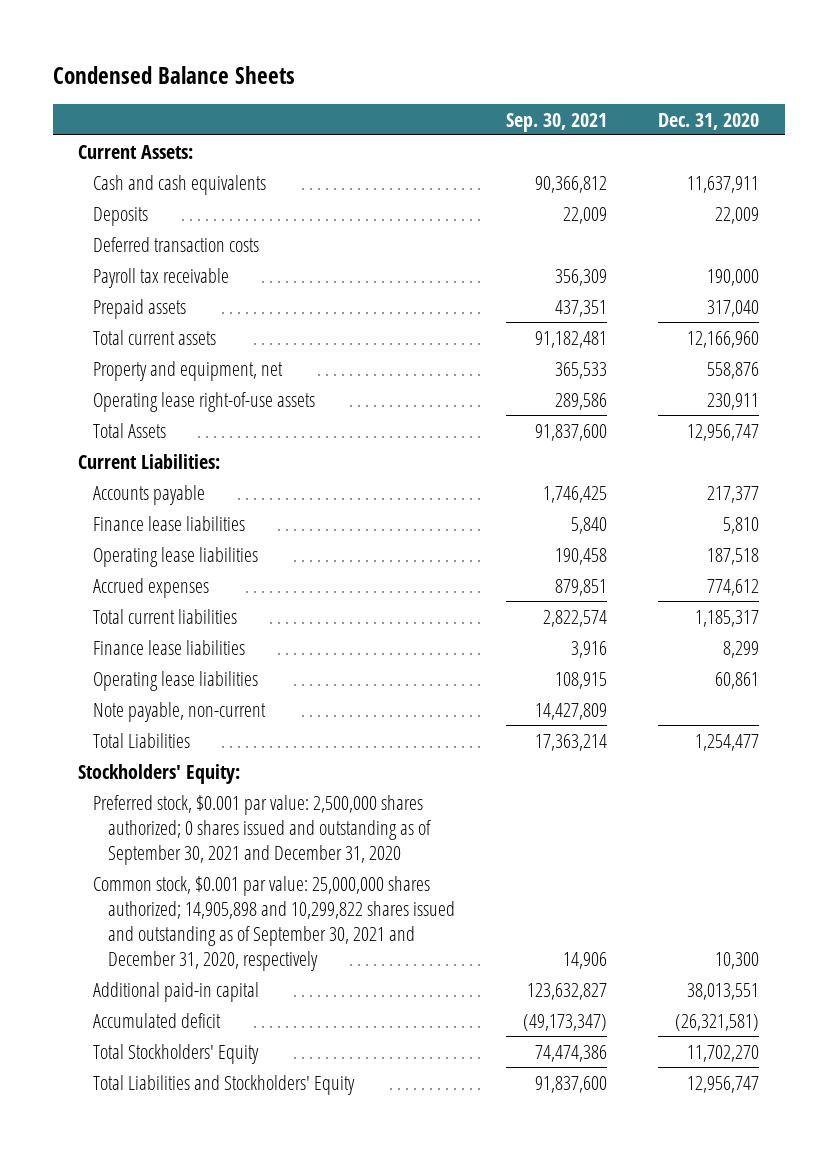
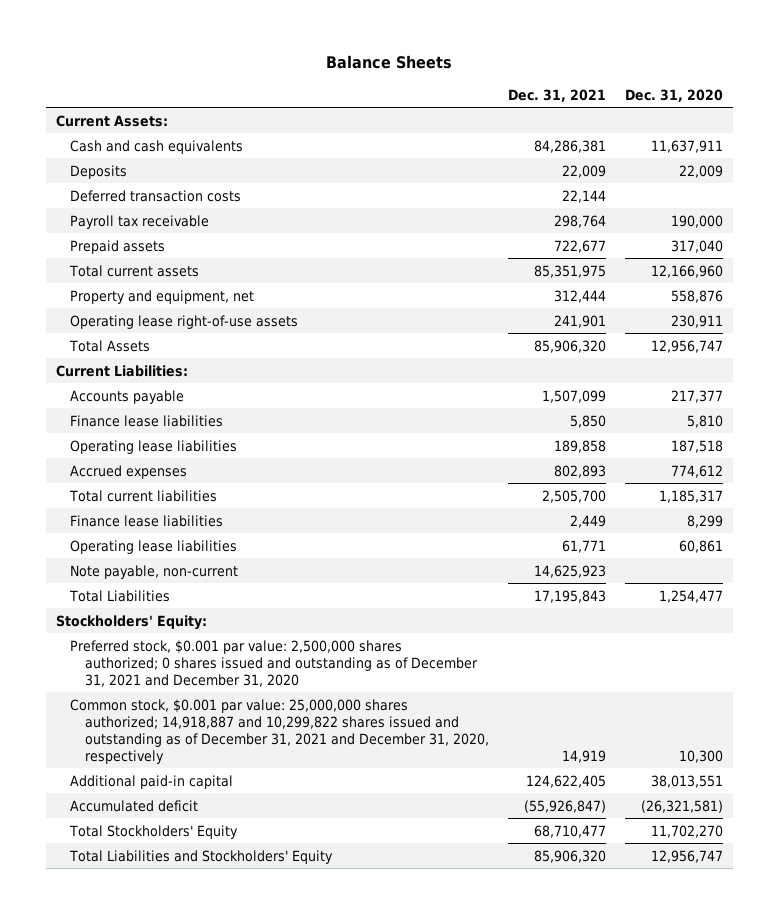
[52,65,295,84] Condensed Balance Sheets -> [326,54,453,69] Balance Sheets
[506,112,608,132] Sep. 30, 2021 -> none
none -> [508,88,607,102] Dec. 31, 2021
[93,794,432,866] Preferred stock, $0.001 par value: 2,500,000 shares authorized; 0 shares issued and outstanding as of September 30, 2021 and December 31, 2020 -> [70,639,479,687] Preferred stock, $0.001 par value: 2,500,000 shares authorized; 0 shares issued and outstanding as of December 31, 2021 and December 31, 2020
[93,875,456,972] Common stock, $0.001 par value: 25,000,000 shares authorized; 14,905,898 and 10,299,822 shares issued and outstanding as of September 30, 2021 and December 31, 2020, respectively -> [70,698,490,764] Common stock, $0.001 par value: 25,000,000 shares authorized; 14,918,887 and 10,299,822 shares issued and outstanding as of December 31, 2021 and December 31, 2020, respectively

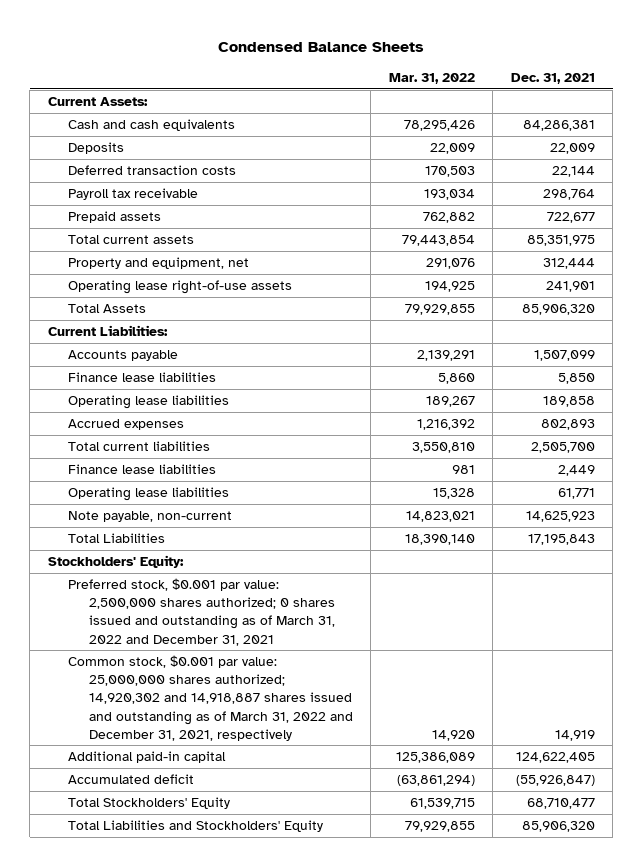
[326,54,453,69] Balance Sheets -> [218,41,425,52] Condensed Balance Sheets
[625,88,724,102] Dec. 31, 2020 -> none
none -> [388,72,475,84] Mar. 31, 2022
[70,639,479,687] Preferred stock, $0.001 par value: 2,500,000 shares authorized; 0 shares issued and outstanding as of December 31, 2021 and December 31, 2020 -> [68,578,335,646] Preferred stock, $0.001 par value: 2,500,000 shares authorized; 0 shares issued and outstanding as of March 31, 2022 and December 31, 2021
[70,698,490,764] Common stock, $0.001 par value: 25,000,000 shares authorized; 14,918,887 and 10,299,822 shares issued and outstanding as of December 31, 2021 and December 31, 2020, respectively -> [68,655,353,741] Common stock, $0.001 par value: 25,000,000 shares authorized; 14,920,302 and 14,918,887 shares issued and outstanding as of March 31, 2022 and December 31, 2021, respectively

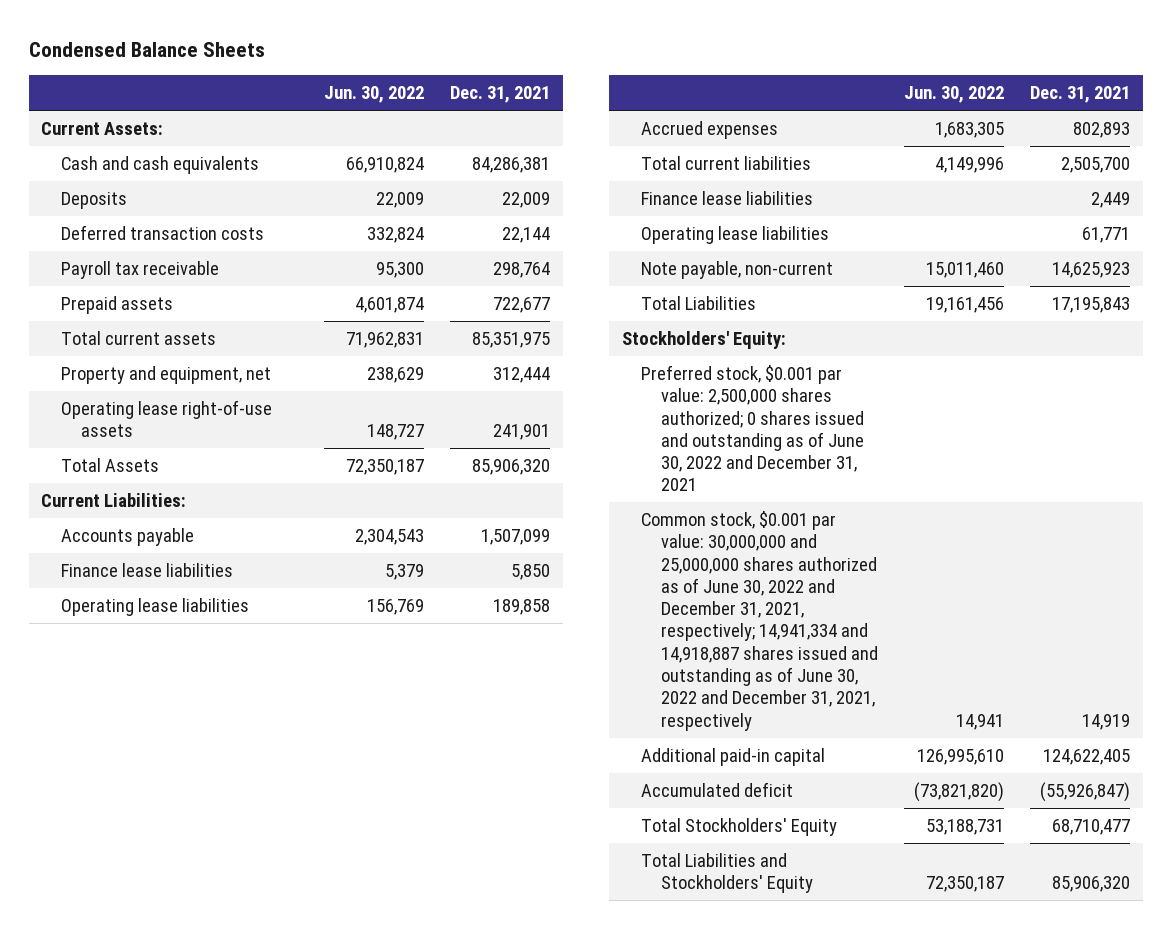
[388,72,475,84] Mar. 31, 2022 -> none
none -> [323,86,424,104] Jun. 30, 2022
[68,578,335,646] Preferred stock, $0.001 par value: 2,500,000 shares authorized; 0 shares issued and outstanding as of March 31, 2022 and December 31, 2021 -> [641,364,864,492] Preferred stock, $0.001 par value: 2,500,000 shares authorized; 0 shares issued and outstanding as of June 30, 2022 and December 31, 2021
[68,655,353,741] Common stock, $0.001 par value: 25,000,000 shares authorized; 14,920,302 and 14,918,887 shares issued and outstanding as of March 31, 2022 and December 31, 2021, respectively -> [641,510,878,731] Common stock, $0.001 par value: 30,000,000 and 25,000,000 shares authorized as of June 30, 2022 and December 31, 2021, respectively; 14,941,334 and 14,918,887 shares issued and outstanding as of June 30, 2022 and December 31, 2021, respectively

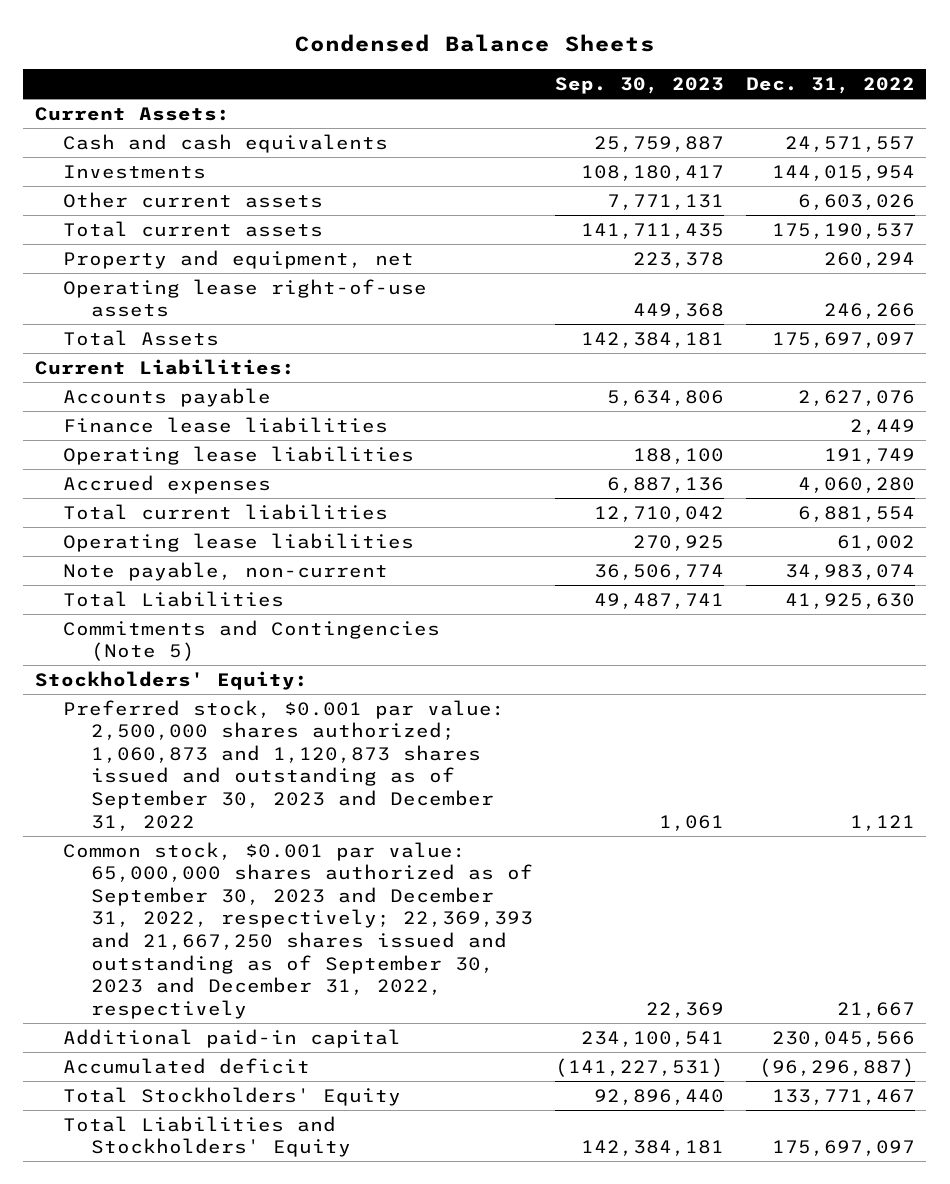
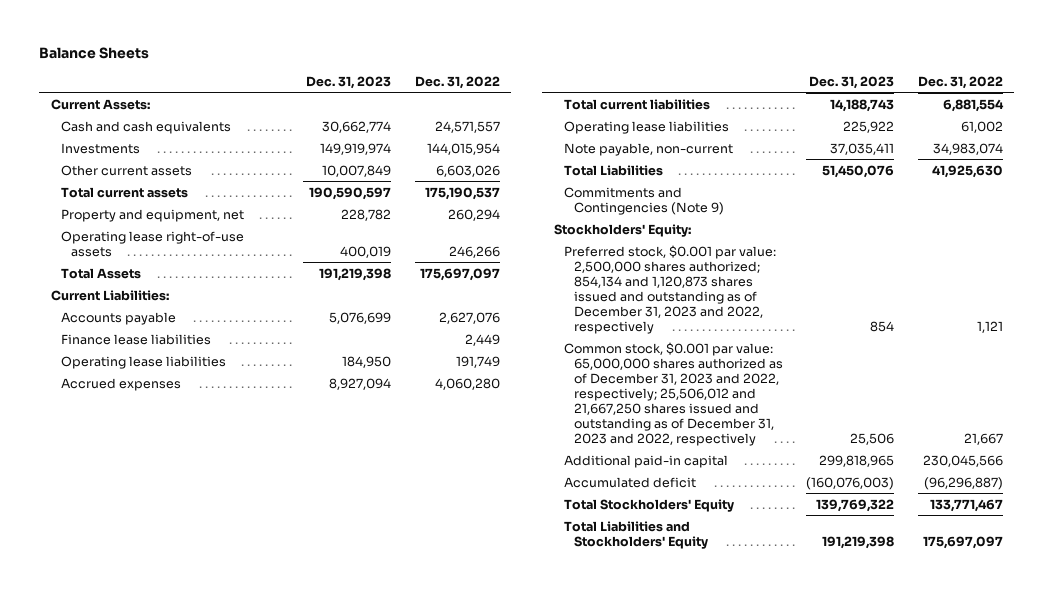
[294,34,655,53] Condensed Balance Sheets -> [39,47,150,60] Balance Sheets
[554,77,724,95] Sep. 30, 2023 -> none
none -> [306,75,392,89] Dec. 31, 2023
[62,619,440,662] Commitments and Contingencies (Note 5) -> [563,186,725,215] Commitments and Contingencies (Note 9)
[62,699,505,831] Preferred stock, $0.001 par value: 2,500,000 shares authorized; 1,060,873 and 1,120,873 shares issued and outstanding as of September 30, 2023 and December 31, 2022 -> [563,244,776,334] Preferred stock, $0.001 par value: 2,500,000 shares authorized; 854,134 and 1,120,873 shares issued and outstanding as of December 31, 2023 and 2022, respectively
[62,841,533,1019] Common stock, $0.001 par value: 65,000,000 shares authorized as of September 30, 2023 and December 31, 2022, respectively; 22,369,393 and 21,667,250 shares issued and outstanding as of September 30, 2023 and December 31, 2022, respectively -> [563,341,784,446] Common stock, $0.001 par value: 65,000,000 shares authorized as of December 31, 2023 and 2022, respectively; 25,506,012 and 21,667,250 shares issued and outstanding as of December 31, 2023 and 2022, respectively

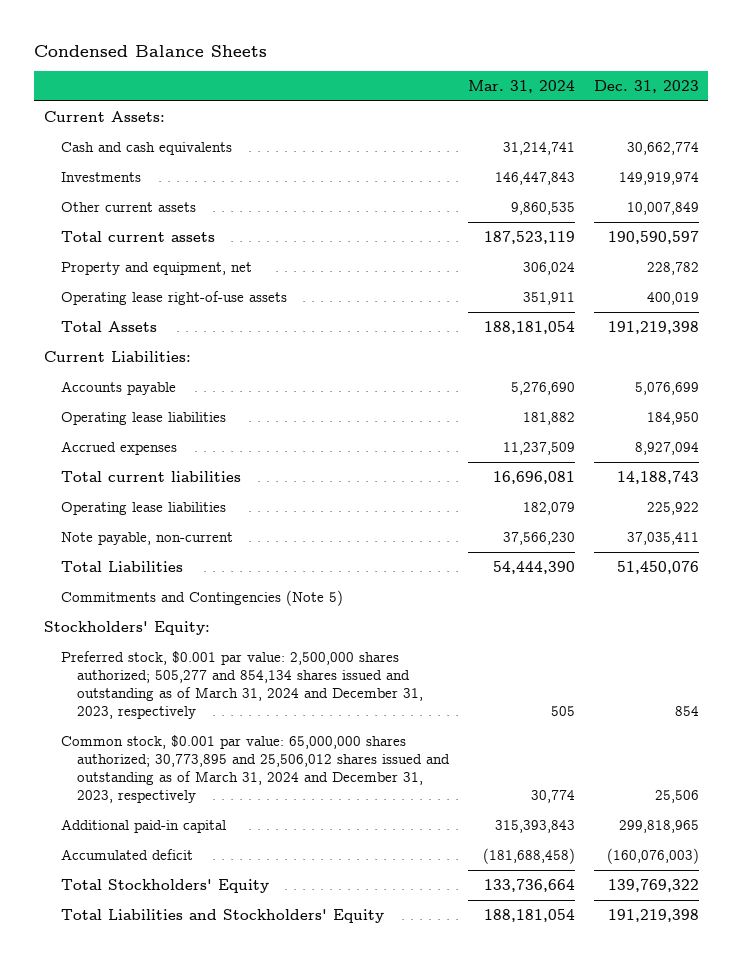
[39,47,150,60] Balance Sheets -> [34,44,268,57] Condensed Balance Sheets
[414,75,500,89] Dec. 31, 2022 -> none
none -> [468,80,576,94] Mar. 31, 2024
[60,333,211,345] Finance lease liabilities -> none
[563,186,725,215] Commitments and Contingencies (Note 9) -> [60,589,343,606] Commitments and Contingencies (Note 5)
[563,244,776,334] Preferred stock, $0.001 par value: 2,500,000 shares authorized; 854,134 and 1,120,873 shares issued and outstanding as of December 31, 2023 and 2022, respectively -> [60,650,424,720] Preferred stock, $0.001 par value: 2,500,000 shares authorized; 505,277 and 854,134 shares issued and outstanding as of March 31, 2024 and December 31, 2023, respectively
[563,341,784,446] Common stock, $0.001 par value: 65,000,000 shares authorized as of December 31, 2023 and 2022, respectively; 25,506,012 and 21,667,250 shares issued and outstanding as of December 31, 2023 and 2022, respectively -> [60,734,451,804] Common stock, $0.001 par value: 65,000,000 shares authorized; 30,773,895 and 25,506,012 shares issued and outstanding as of March 31, 2024 and December 31, 2023, respectively

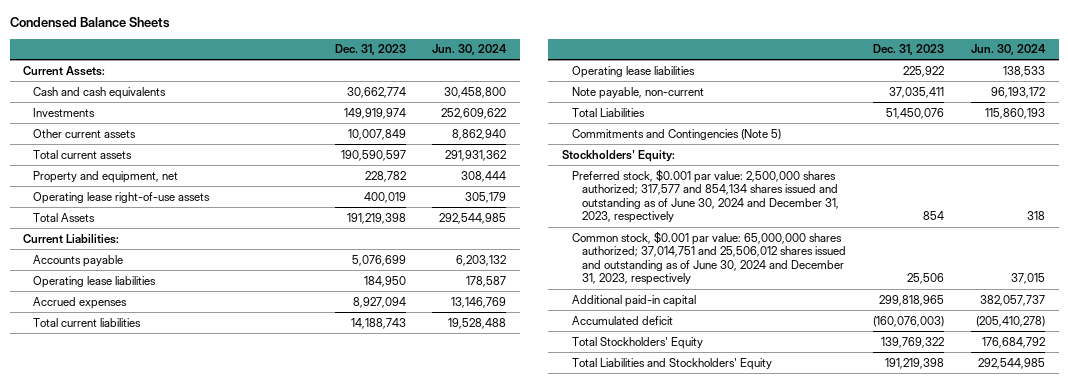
[468,80,576,94] Mar. 31, 2024 -> none
none -> [432,44,508,56] Jun. 30, 2024
[60,650,424,720] Preferred stock, $0.001 par value: 2,500,000 shares authorized; 505,277 and 854,134 shares issued and outstanding as of March 31, 2024 and December 31, 2023, respectively -> [571,168,840,224] Preferred stock, $0.001 par value: 2,500,000 shares authorized; 317,577 and 854,134 shares issued and outstanding as of June 30, 2024 and December 31, 2023, respectively
[60,734,451,804] Common stock, $0.001 par value: 65,000,000 shares authorized; 30,773,895 and 25,506,012 shares issued and outstanding as of March 31, 2024 and December 31, 2023, respectively -> [571,230,847,286] Common stock, $0.001 par value: 65,000,000 shares authorized; 37,014,751 and 25,506,012 shares issued and outstanding as of June 30, 2024 and December 31, 2023, respectively

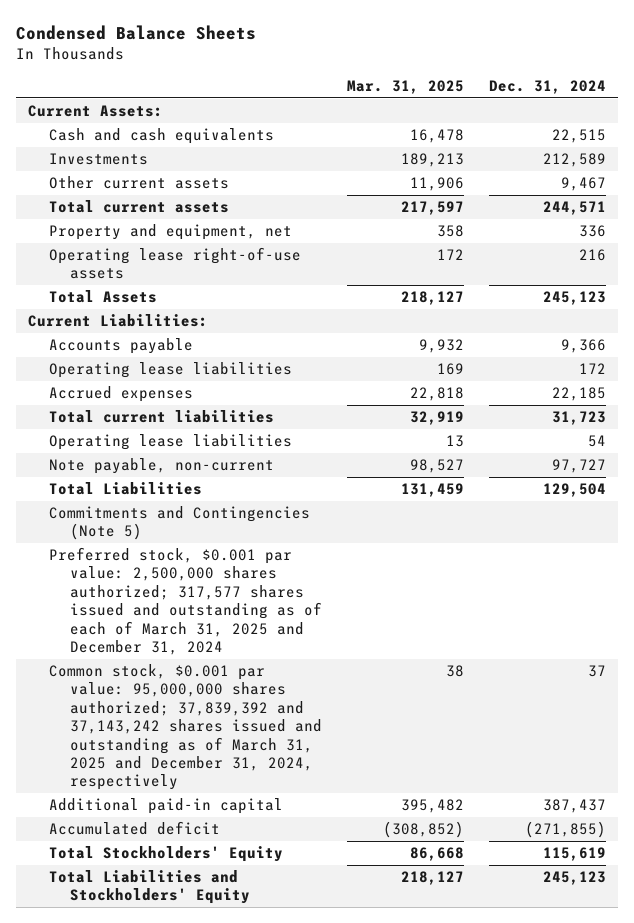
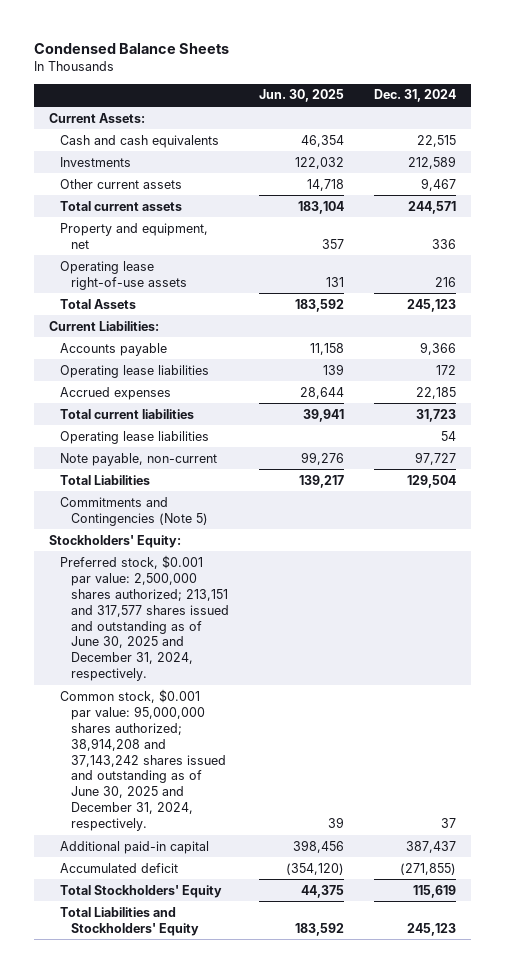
[346,79,464,94] Mar. 31, 2025 -> none
none -> [259,89,345,103] Jun. 30, 2025
none -> [48,534,181,548] Stockholders' Equity:
[49,547,323,655] Preferred stock, $0.001 par value: 2,500,000 shares authorized; 317,577 shares issued and outstanding as of each of March 31, 2025 and December 31, 2024 -> [59,554,230,682] Preferred stock, $0.001 par value: 2,500,000 shares authorized; 213,151 and 317,577 shares issued and outstanding as of June 30, 2025 and December 31, 2024, respectively.
[49,664,323,791] Common stock, $0.001 par value: 95,000,000 shares authorized; 37,839,392 and 37,143,242 shares issued and outstanding as of March 31, 2025 and December 31, 2024, respectively -> [59,688,227,832] Common stock, $0.001 par value: 95,000,000 shares authorized; 38,914,208 and 37,143,242 shares issued and outstanding as of June 30, 2025 and December 31, 2024, respectively.

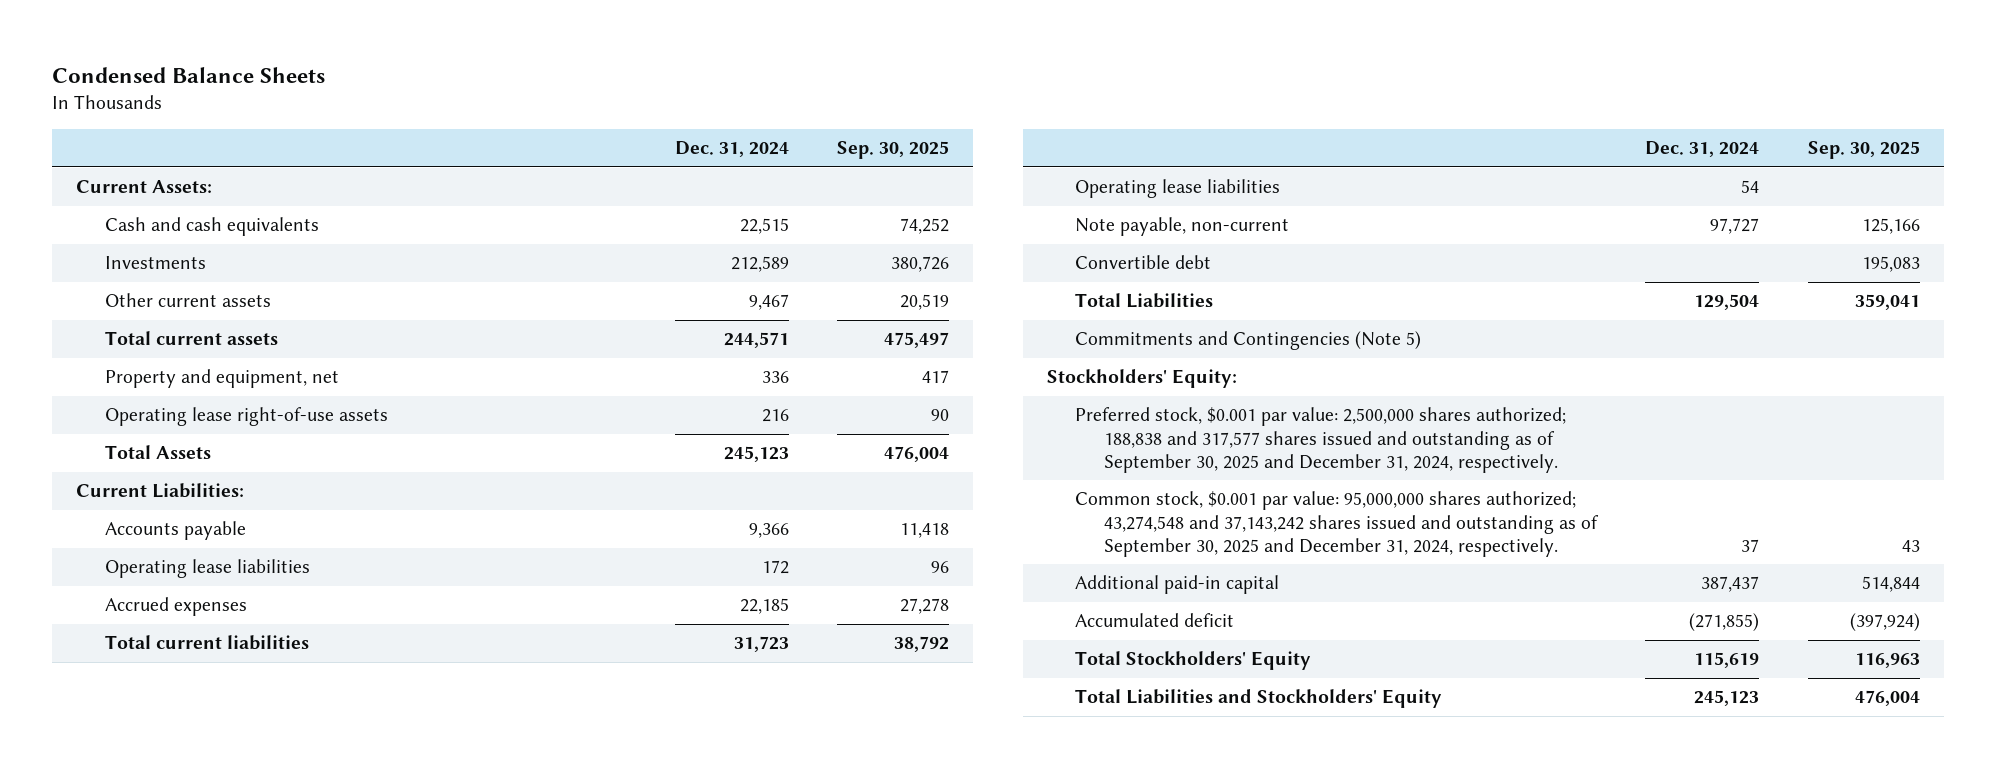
[259,89,345,103] Jun. 30, 2025 -> none
none -> [837,141,950,160] Sep. 30, 2025
none -> [1075,255,1212,270] Convertible debt
[59,554,230,682] Preferred stock, $0.001 par value: 2,500,000 shares authorized; 213,151 and 317,577 shares issued and outstanding as of June 30, 2025 and December 31, 2024, respectively. -> [1075,407,1567,473] Preferred stock, $0.001 par value: 2,500,000 shares authorized; 188,838 and 317,577 shares issued and outstanding as of September 30, 2025 and December 31, 2024, respectively.
[59,688,227,832] Common stock, $0.001 par value: 95,000,000 shares authorized; 38,914,208 and 37,143,242 shares issued and outstanding as of June 30, 2025 and December 31, 2024, respectively. -> [1075,491,1599,557] Common stock, $0.001 par value: 95,000,000 shares authorized; 43,274,548 and 37,143,242 shares issued and outstanding as of September 30, 2025 and December 31, 2024, respectively.

